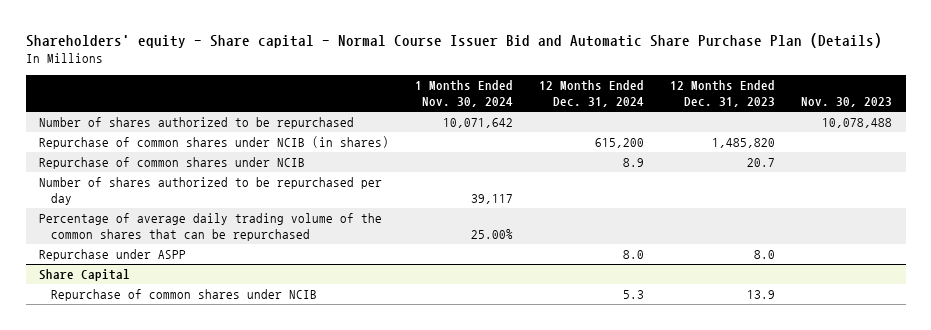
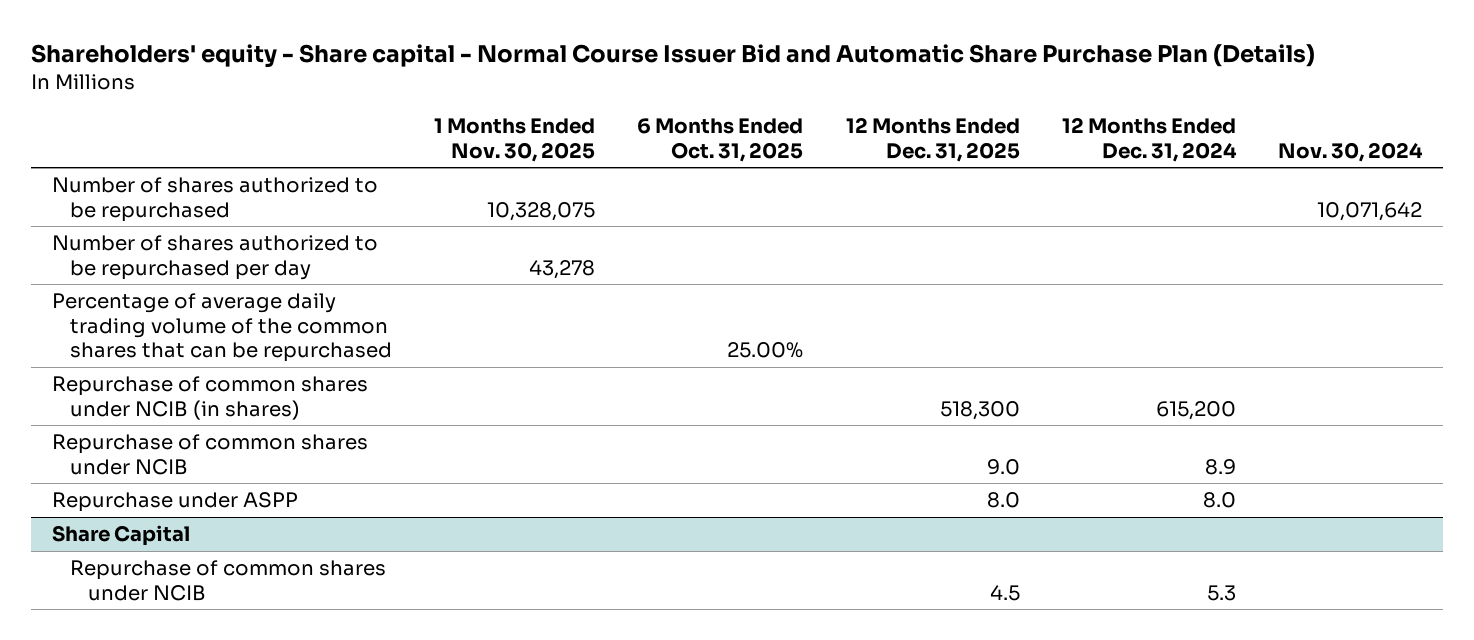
[414,79,513,107] 1 Months Ended Nov. 30, 2024 -> none
[670,79,776,107] 12 Months Ended Dec. 31, 2023 -> none
[801,96,893,107] Nov. 30, 2023 -> none
none -> [434,118,596,162] 1 Months Ended Nov. 30, 2025
none -> [637,118,804,162] 6 Months Ended Oct. 31, 2025
none -> [845,117,1020,162] 12 Months Ended Dec. 31, 2025
none -> [1278,141,1424,162] Nov. 30, 2024
[38,136,389,150] Repurchase of common shares under NCIB (in shares) -> [51,376,368,420] Repurchase of common shares under NCIB (in shares)
[38,157,305,170] Repurchase of common shares under NCIB -> [51,434,368,475] Repurchase of common shares under NCIB

